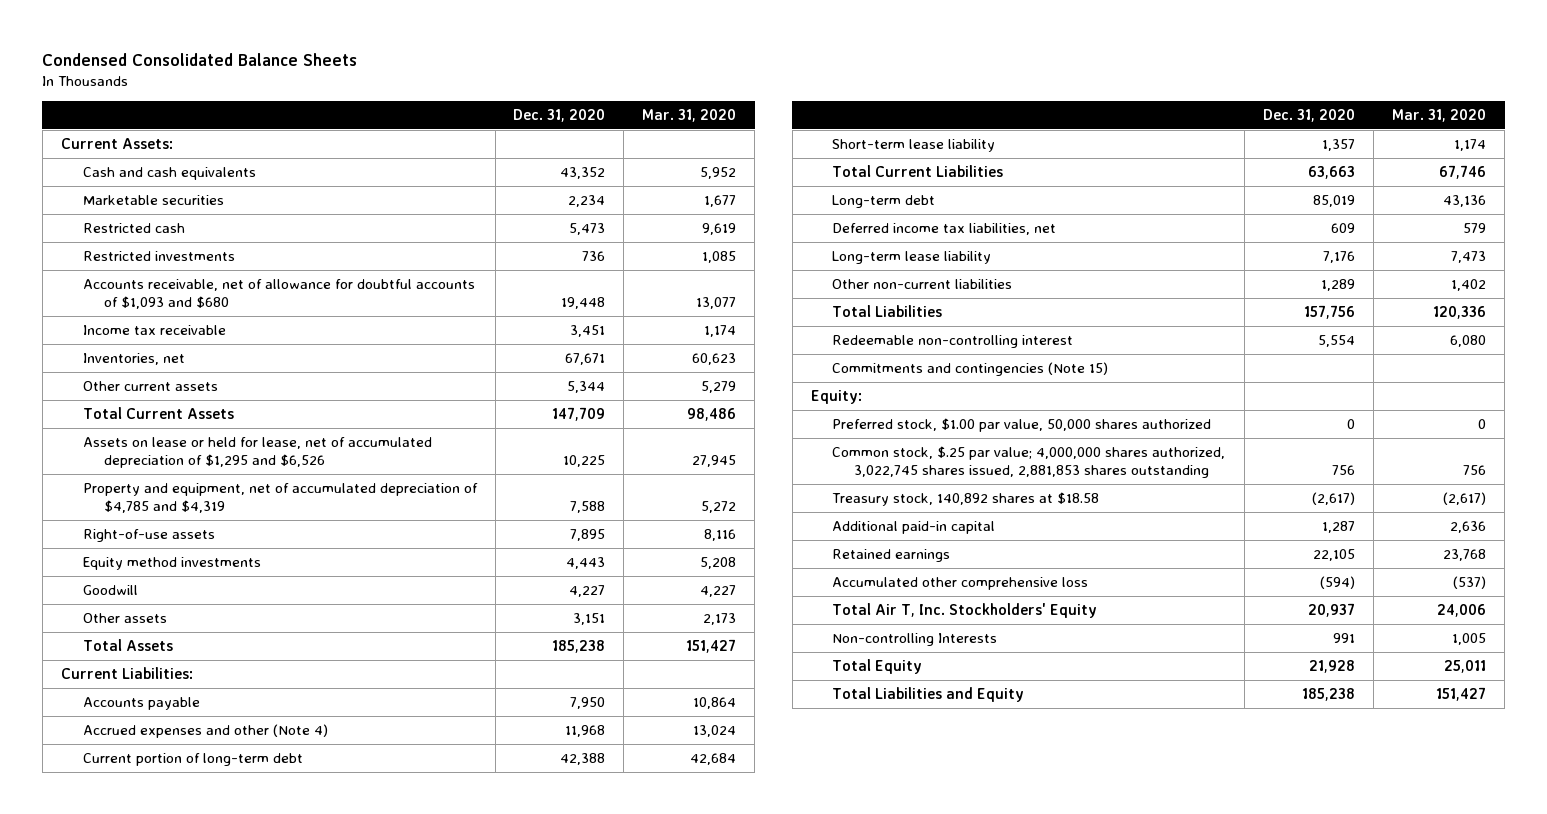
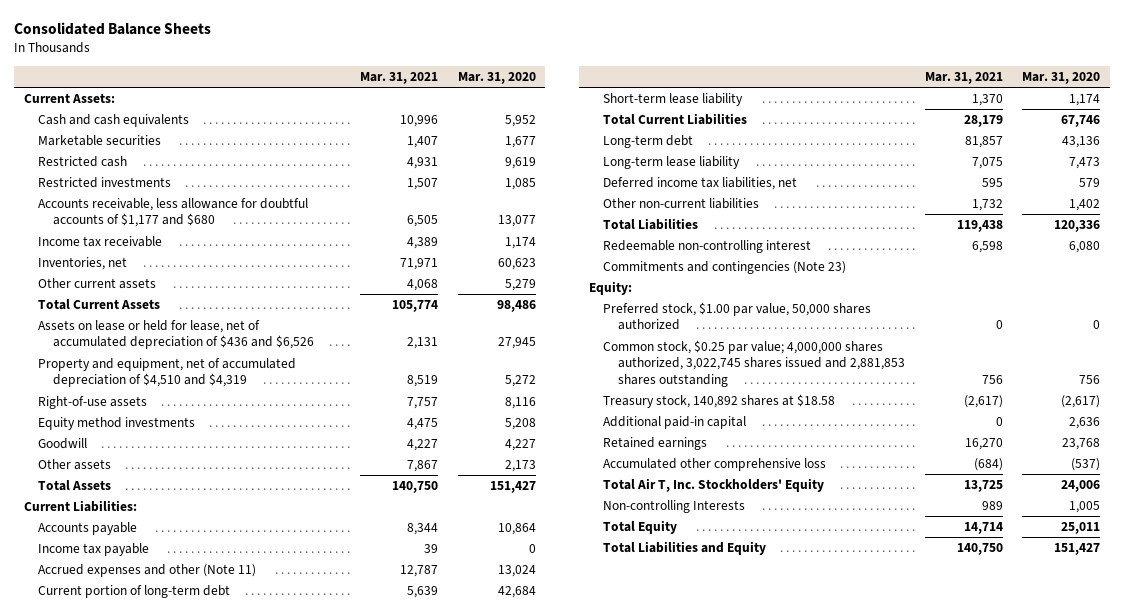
[42,52,358,66] Condensed Consolidated Balance Sheets -> [13,22,211,36] Consolidated Balance Sheets
[513,108,606,122] Dec. 31, 2020 -> none
none -> [359,71,438,84] Mar. 31, 2021
[82,279,475,309] Accounts receivable, net of allowance for doubtful accounts of $1,093 and $680 -> [38,198,309,228] Accounts receivable, less allowance for doubtful accounts of $1,177 and $680
[82,437,432,468] Assets on lease or held for lease, net of accumulated depreciation of $1,295 and $6,526 -> [38,320,315,350] Assets on lease or held for lease, net of accumulated depreciation of $436 and $6,526
[82,483,478,513] Property and equipment, net of accumulated depreciation of $4,785 and $4,319 -> [38,358,297,388] Property and equipment, net of accumulated depreciation of $4,510 and $4,319
none -> [38,543,150,557] Income tax payable
[82,724,328,739] Accrued expenses and other (Note 4) -> [38,564,257,578] Accrued expenses and other (Note 11)
[832,223,1057,236] Deferred income tax liabilities, net -> [603,177,798,191] Deferred income tax liabilities, net
[832,362,1109,377] Commitments and contingencies (Note 15) -> [603,261,847,275] Commitments and contingencies (Note 23)
[832,446,1226,478] Common stock, $.25 par value; 4,000,000 shares authorized, 3,022,745 shares issued, 2,881,853 shares outstanding -> [603,340,906,387] Common stock, $0.25 par value; 4,000,000 shares authorized, 3,022,745 shares issued and 2,881,853 shares outstanding

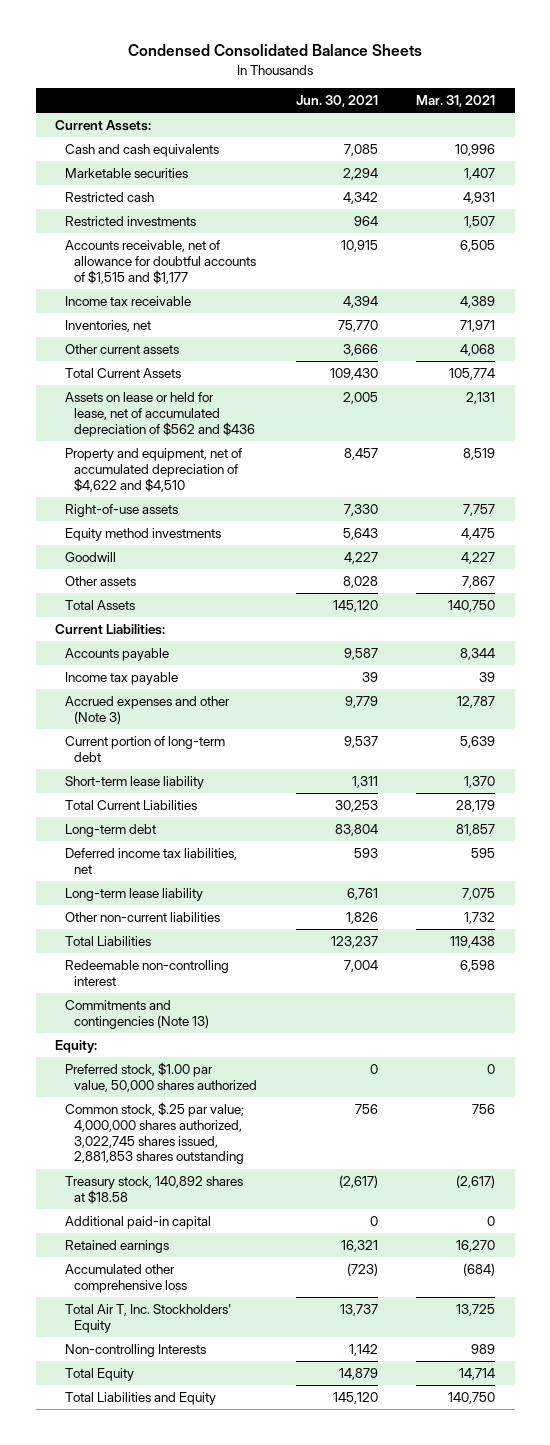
[13,22,211,36] Consolidated Balance Sheets -> [128,44,423,57] Condensed Consolidated Balance Sheets
[457,71,536,84] Mar. 31, 2020 -> none
none -> [295,94,378,107] Jun. 30, 2021
[38,198,309,228] Accounts receivable, less allowance for doubtful accounts of $1,177 and $680 -> [64,239,257,284] Accounts receivable, net of allowance for doubtful accounts of $1,515 and $1,177
[38,320,315,350] Assets on lease or held for lease, net of accumulated depreciation of $436 and $6,526 -> [64,391,256,437] Assets on lease or held for lease, net of accumulated depreciation of $562 and $436
[38,358,297,388] Property and equipment, net of accumulated depreciation of $4,510 and $4,319 -> [64,447,242,492] Property and equipment, net of accumulated depreciation of $4,622 and $4,510
[38,564,257,578] Accrued expenses and other (Note 11) -> [64,695,230,724] Accrued expenses and other (Note 3)
[603,156,741,170] Long-term lease liability -> [64,887,203,901] Long-term lease liability
[603,261,847,275] Commitments and contingencies (Note 23) -> [64,999,210,1029] Commitments and contingencies (Note 13)
[603,340,906,387] Common stock, $0.25 par value; 4,000,000 shares authorized, 3,022,745 shares issued and 2,881,853 shares outstanding -> [64,1101,245,1165] Common stock, $.25 par value; 4,000,000 shares authorized, 3,022,745 shares issued, 2,881,853 shares outstanding

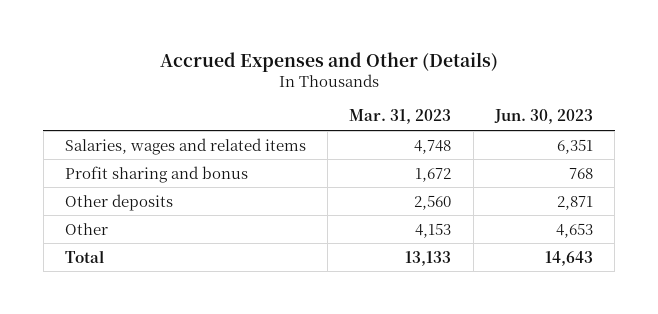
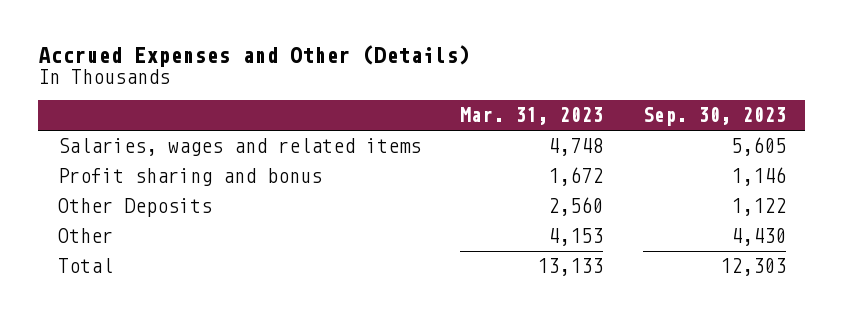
[493,109,593,125] Jun. 30, 2023 -> none
none -> [642,107,786,127] Sep. 30, 2023
[65,193,174,211] Other deposits -> [57,198,212,218] Other Deposits

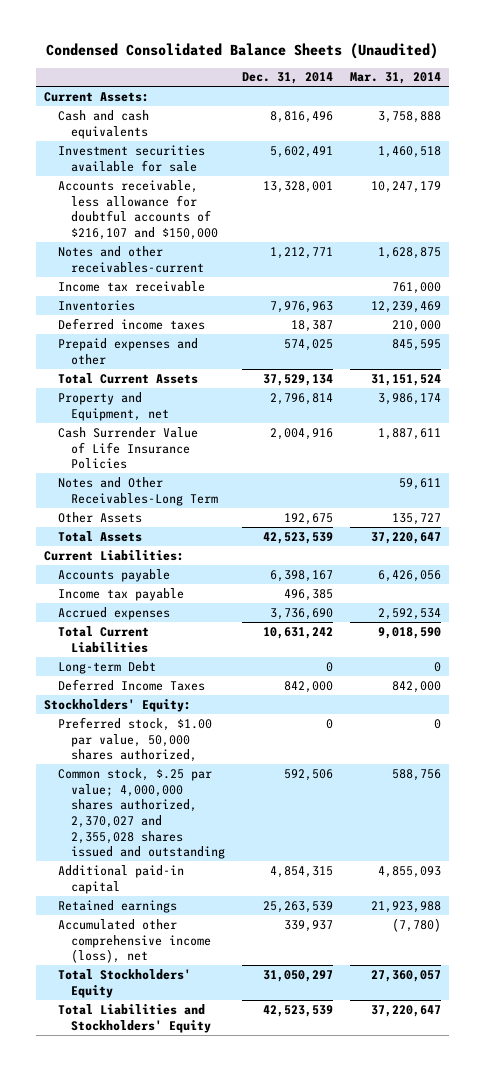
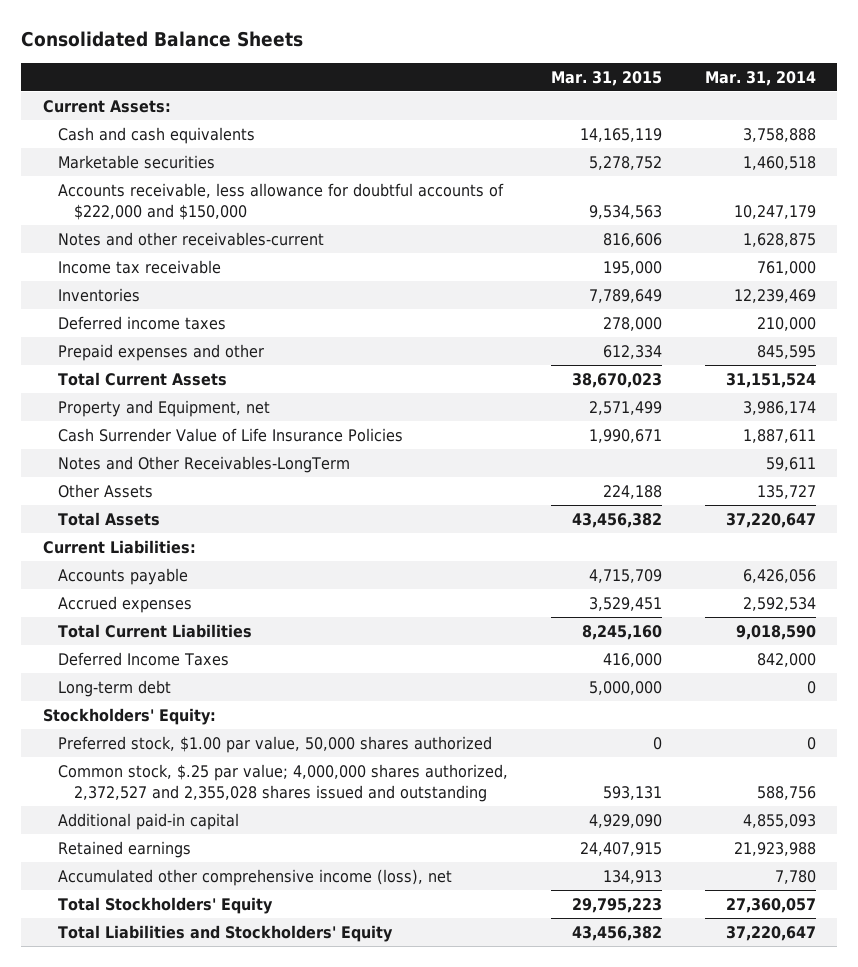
[46,43,439,60] Condensed Consolidated Balance Sheets (Unaudited) -> [21,31,304,48] Consolidated Balance Sheets
[242,72,334,85] Dec. 31, 2014 -> none
none -> [551,70,663,86] Mar. 31, 2015
[57,144,205,172] Investment securities available for sale -> [58,155,216,170] Marketable securities
[57,179,219,240] Accounts receivable, less allowance for doubtful accounts of $216,107 and $150,000 -> [58,183,505,220] Accounts receivable, less allowance for doubtful accounts of $222,000 and $150,000
[57,476,219,506] Notes and Other Receivables-Long Term -> [58,456,351,474] Notes and Other Receivables-LongTerm
[57,587,184,601] Income tax payable -> none
[57,660,156,674] Long-term Debt -> none
none -> [58,680,172,698] Long-term debt
[57,716,212,763] Preferred stock, $1.00 par value, 50,000 shares authorized, -> [58,736,493,754] Preferred stock, $1.00 par value, 50,000 shares authorized
[57,767,226,860] Common stock, $.25 par value; 4,000,000 shares authorized, 2,370,027 and 2,355,028 shares issued and outstanding -> [58,764,509,802] Common stock, $.25 par value; 4,000,000 shares authorized, 2,372,527 and 2,355,028 shares issued and outstanding
[391,917,441,932] (7,780) -> [774,870,816,885] 7,780

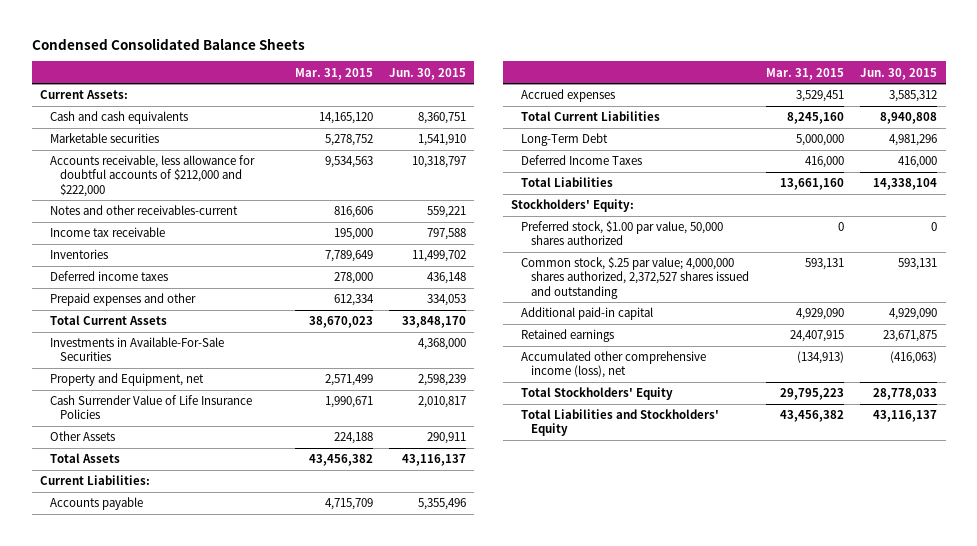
[21,31,304,48] Consolidated Balance Sheets -> [31,37,305,50] Condensed Consolidated Balance Sheets
[704,70,816,86] Mar. 31, 2014 -> none
none -> [388,67,466,80] Jun. 30, 2015
[580,128,663,143] 14,165,119 -> [318,112,373,125] 14,165,120
[58,183,505,220] Accounts receivable, less allowance for doubtful accounts of $222,000 and $150,000 -> [50,155,256,197] Accounts receivable, less allowance for doubtful accounts of $212,000 and $222,000
none -> [50,337,225,362] Investments in Available-For-Sale Securities
[58,456,351,474] Notes and Other Receivables-LongTerm -> none
none -> [521,133,609,147] Long-Term Debt
[58,680,172,698] Long-term debt -> none
none -> [521,177,614,188] Total Liabilities
[58,764,509,802] Common stock, $.25 par value; 4,000,000 shares authorized, 2,372,527 and 2,355,028 shares issued and outstanding -> [521,257,750,299] Common stock, $.25 par value; 4,000,000 shares authorized, 2,372,527 shares issued and outstanding
[603,870,663,885] 134,913 -> [796,351,844,365] (134,913)

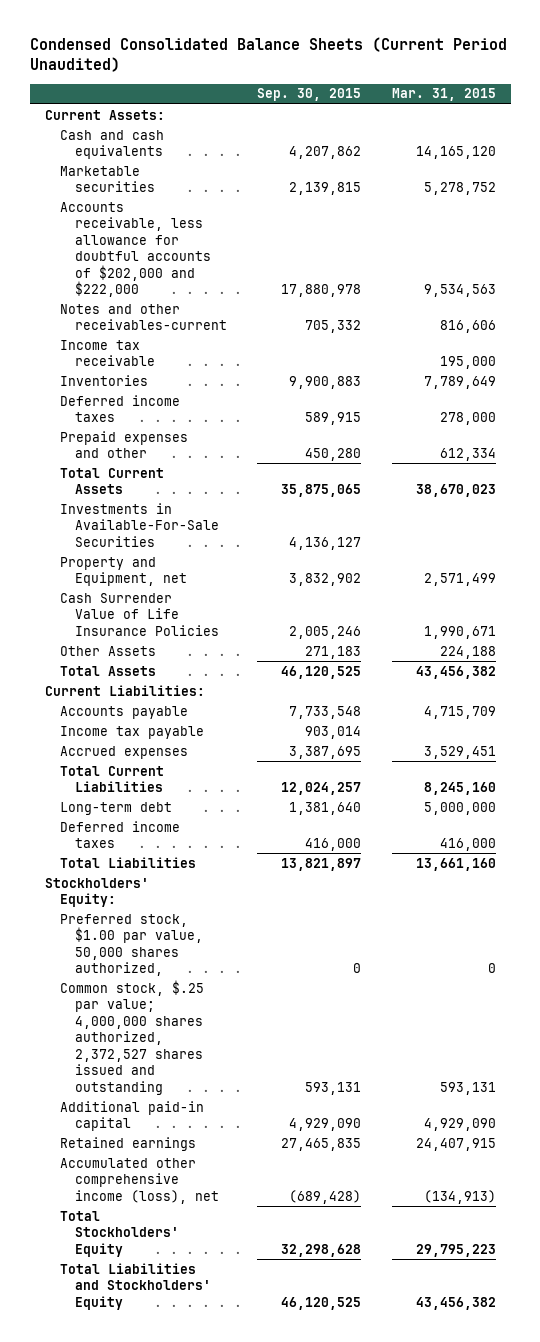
[31,37,305,50] Condensed Consolidated Balance Sheets -> [29,36,507,73] Condensed Consolidated Balance Sheets (Current Period Unaudited)
[388,67,466,80] Jun. 30, 2015 -> none
none -> [257,88,362,102] Sep. 30, 2015
[50,155,256,197] Accounts receivable, less allowance for doubtful accounts of $212,000 and $222,000 -> [59,201,211,298] Accounts receivable, less allowance for doubtful accounts of $202,000 and $222,000
none -> [59,725,204,739] Income tax payable
[521,133,609,147] Long-Term Debt -> [59,801,172,815] Long-term debt
[521,155,643,166] Deferred Income Taxes -> [59,820,180,849] Deferred income taxes
[521,221,724,246] Preferred stock, $1.00 par value, 50,000 shares authorized -> [59,913,203,977] Preferred stock, $1.00 par value, 50,000 shares authorized,

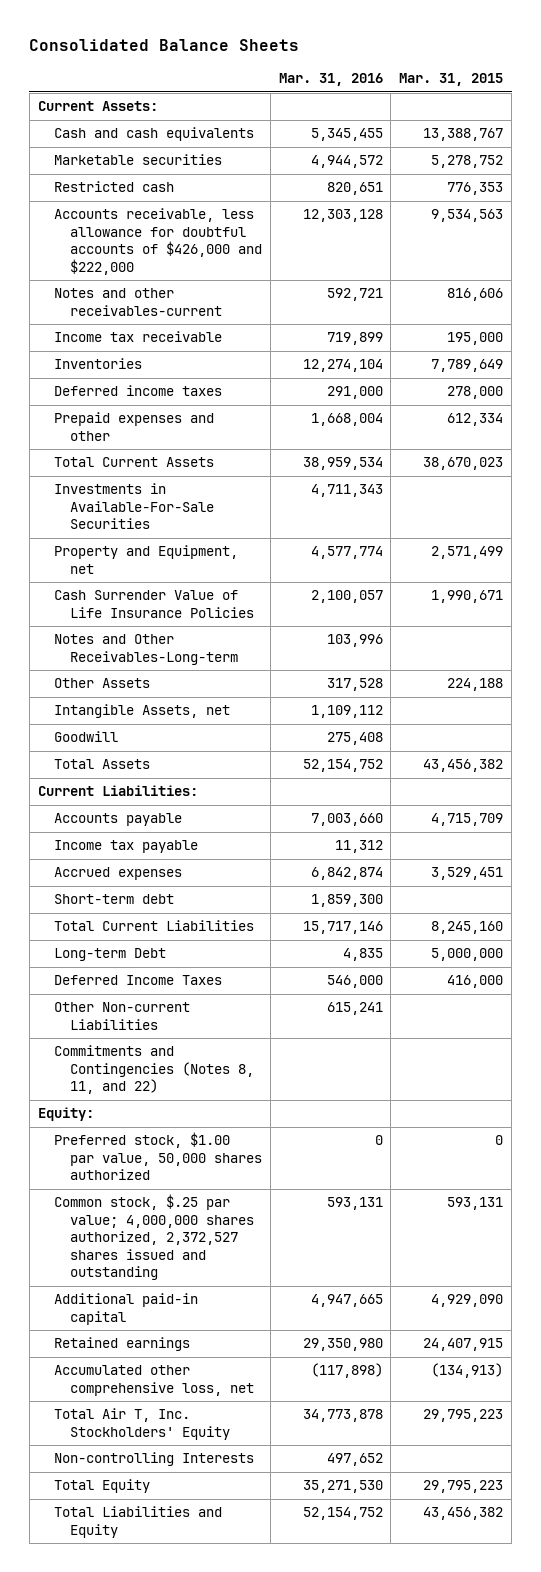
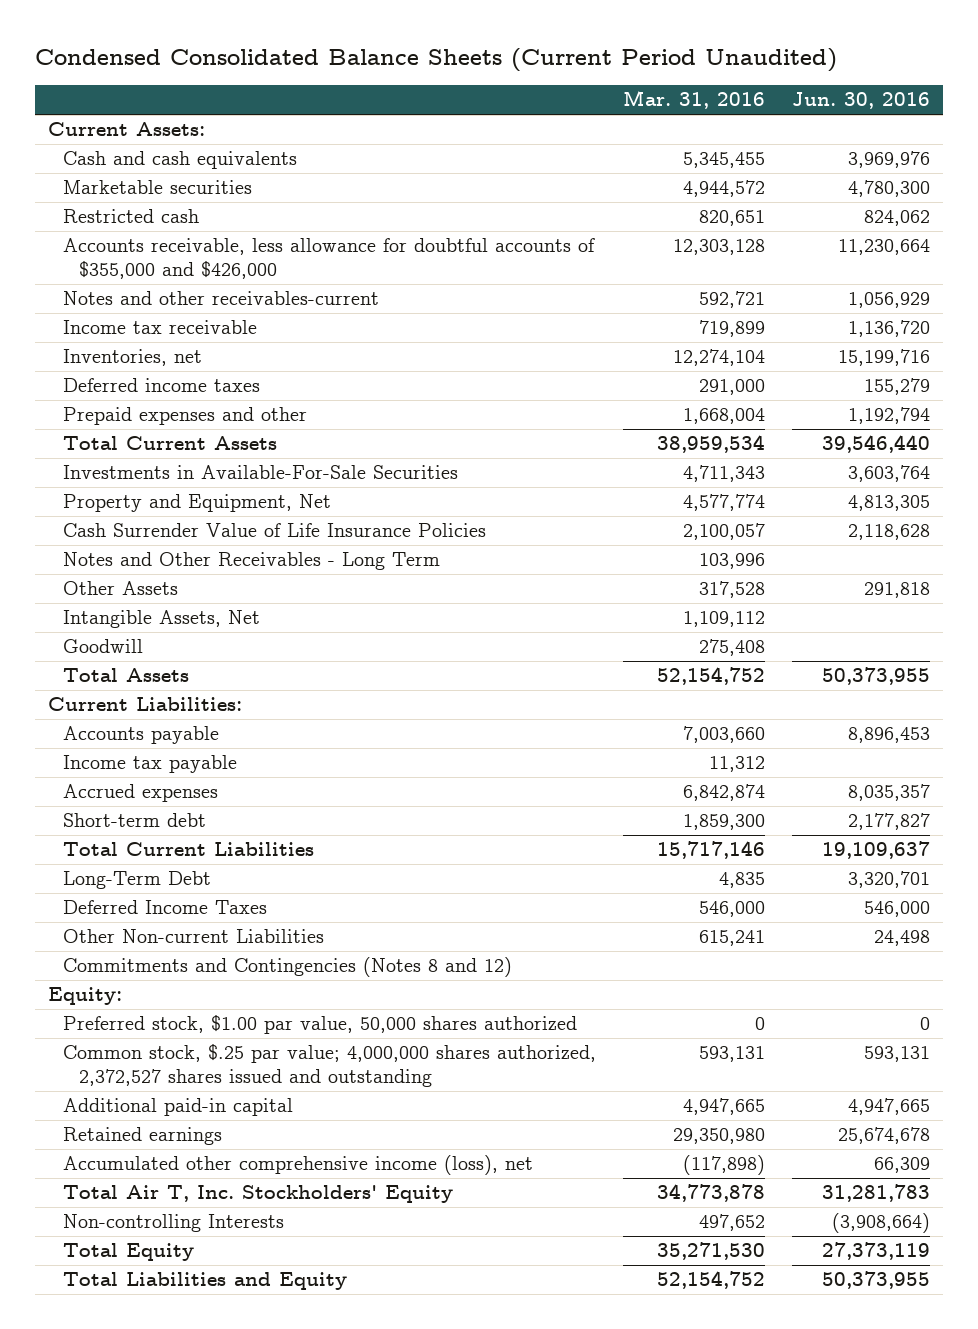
[29,38,300,51] Consolidated Balance Sheets -> [34,48,837,73] Condensed Consolidated Balance Sheets (Current Period Unaudited)
[399,73,504,87] Mar. 31, 2015 -> none
none -> [791,92,930,110] Jun. 30, 2016
[53,208,262,275] Accounts receivable, less allowance for doubtful accounts of $426,000 and $222,000 -> [63,238,596,280] Accounts receivable, less allowance for doubtful accounts of $355,000 and $426,000
[53,358,142,370] Inventories -> [63,349,203,367] Inventories, net
[53,545,238,574] Property and Equipment, net -> [63,494,332,513] Property and Equipment, Net
[53,634,238,665] Notes and Other Receivables-Long-term -> [63,552,441,571] Notes and Other Receivables - Long Term
[53,704,230,719] Intangible Assets, net -> [63,610,261,629] Intangible Assets, Net
[53,948,166,962] Long-term Debt -> [63,871,212,890] Long-Term Debt
[53,1045,254,1095] Commitments and Contingencies (Notes 8, 11, and 22) -> [63,957,513,978] Commitments and Contingencies (Notes 8 and 12)
[53,1365,254,1396] Accumulated other comprehensive loss, net -> [63,1155,534,1176] Accumulated other comprehensive income (loss), net

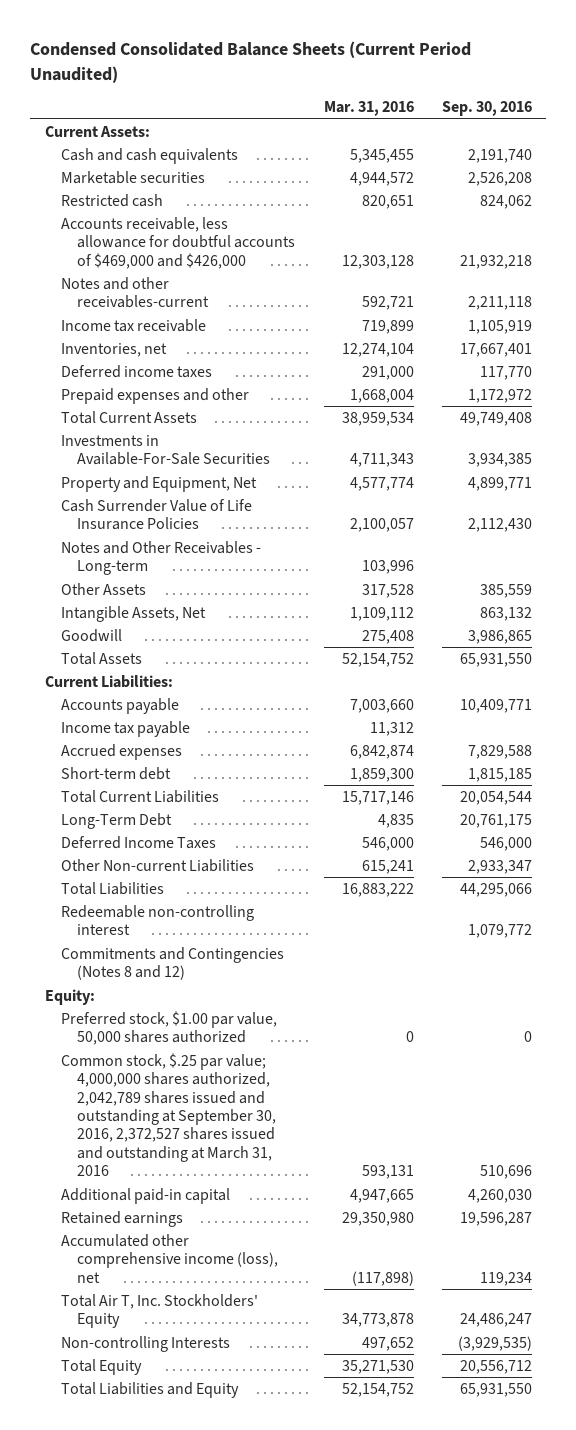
[791,92,930,110] Jun. 30, 2016 -> none
none -> [441,101,532,117] Sep. 30, 2016
[63,238,596,280] Accounts receivable, less allowance for doubtful accounts of $355,000 and $426,000 -> [60,216,296,269] Accounts receivable, less allowance for doubtful accounts of $469,000 and $426,000
[63,552,441,571] Notes and Other Receivables - Long Term -> [60,540,261,576] Notes and Other Receivables - Long-term
none -> [60,881,164,895] Total Liabilities
none -> [60,904,254,936] Redeemable non-controlling interest
[63,1044,597,1088] Common stock, $.25 par value; 4,000,000 shares authorized, 2,372,527 shares issued and outstanding -> [60,1052,277,1177] Common stock, $.25 par value; 4,000,000 shares authorized, 2,042,789 shares issued and outstanding at September 30, 2016, 2,372,527 shares issued and outstanding at March 31, 2016

